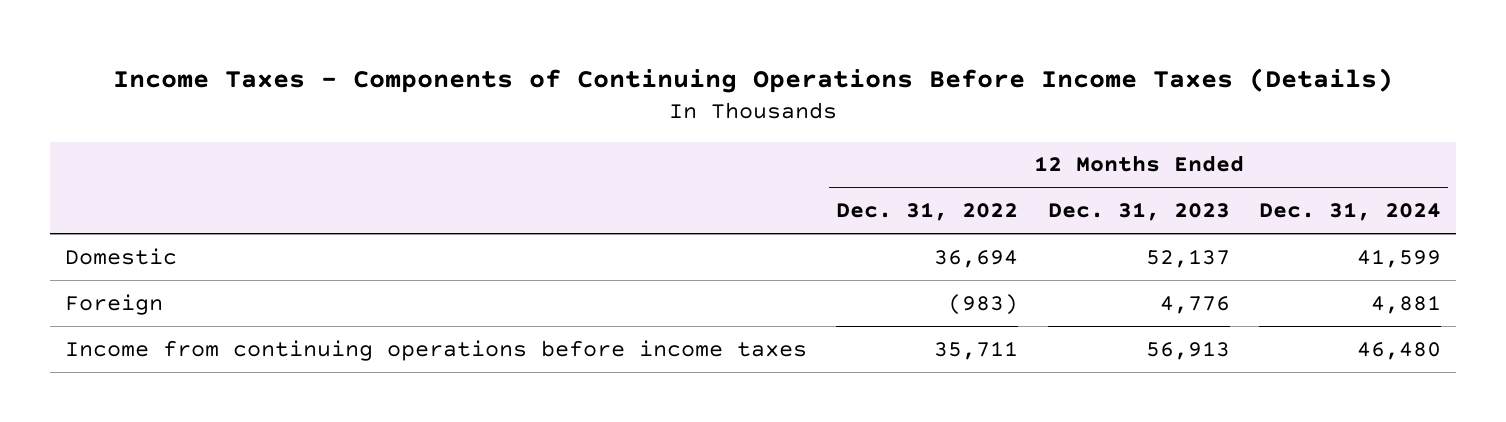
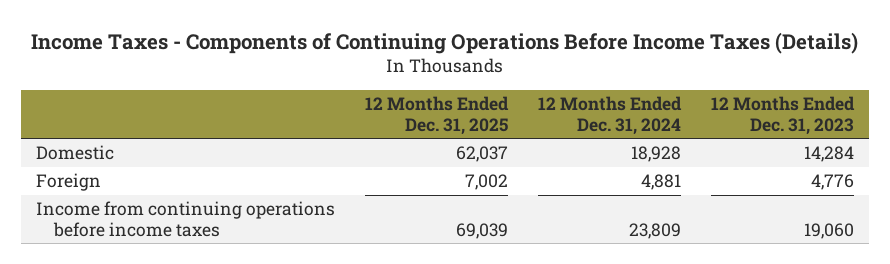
[836,202,1019,222] Dec. 31, 2022 -> none
none -> [365,96,510,135] 12 Months Ended Dec. 31, 2025
[1145,248,1230,268] 52,137 -> [804,146,855,163] 14,284
[1357,248,1442,268] 41,599 -> [631,146,682,163] 18,928
[1145,340,1230,360] 56,913 -> [804,222,855,239] 19,060
[1357,341,1442,360] 46,480 -> [629,222,682,239] 23,809

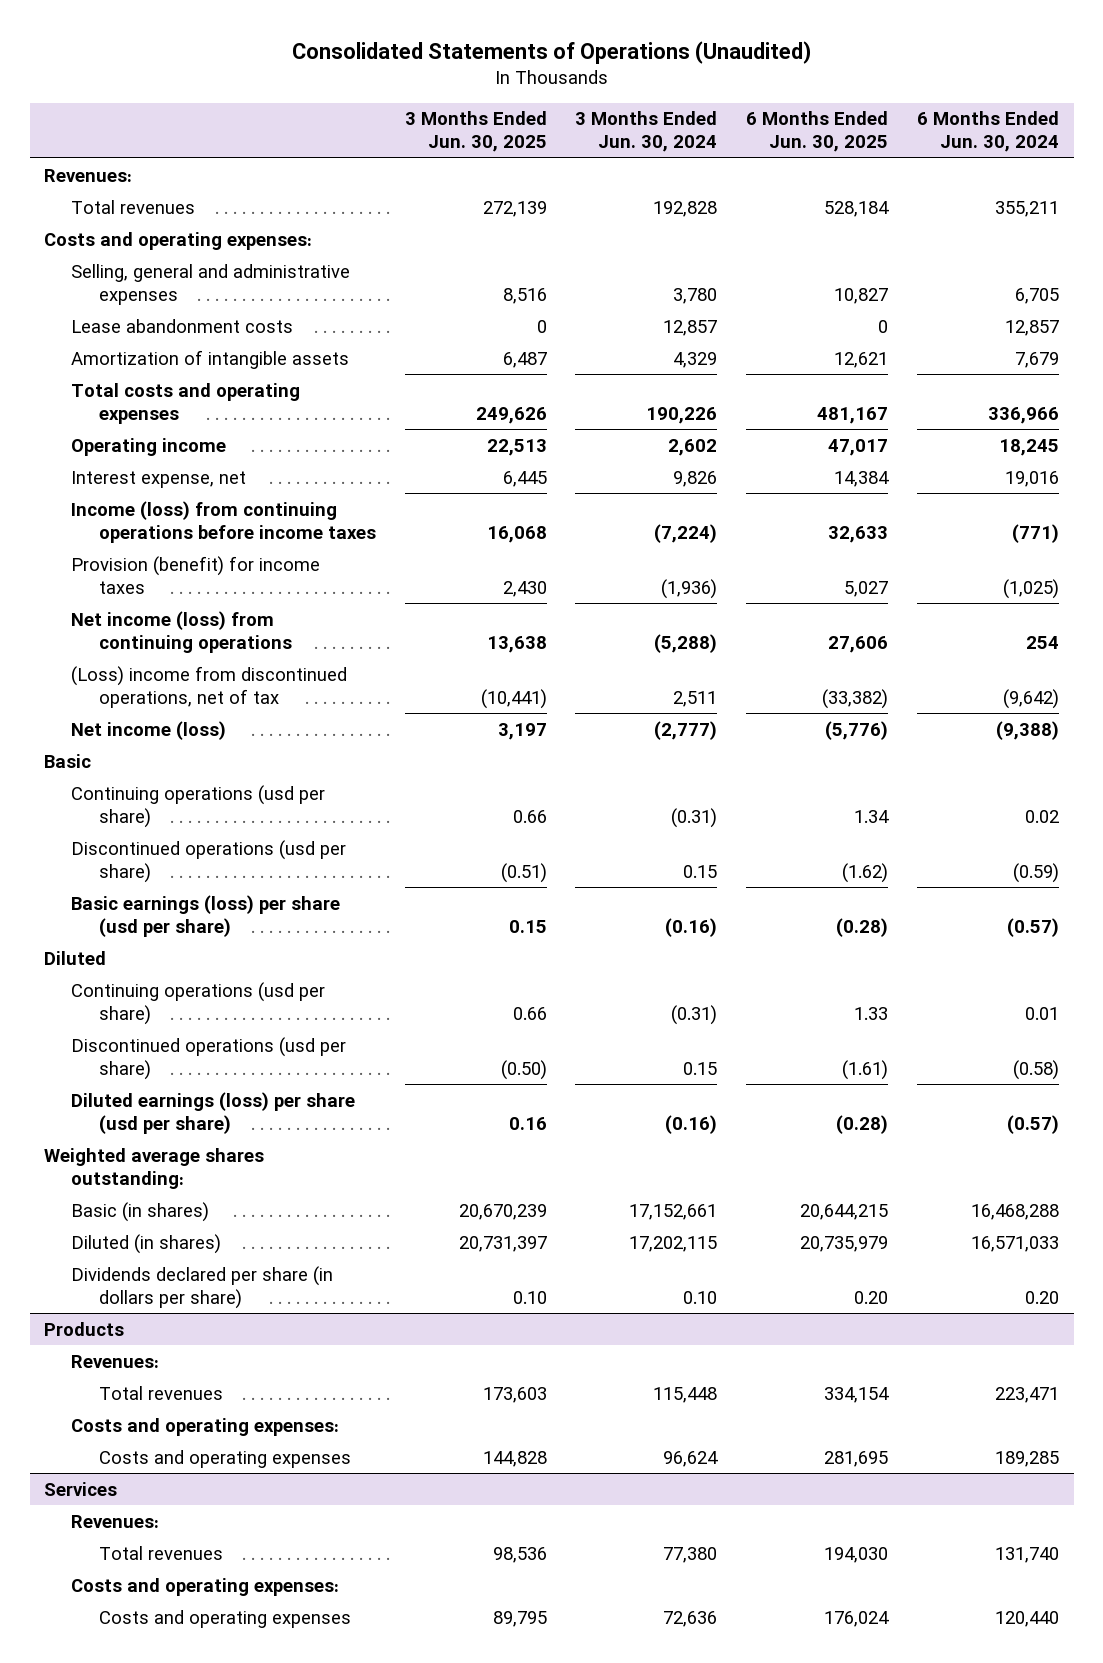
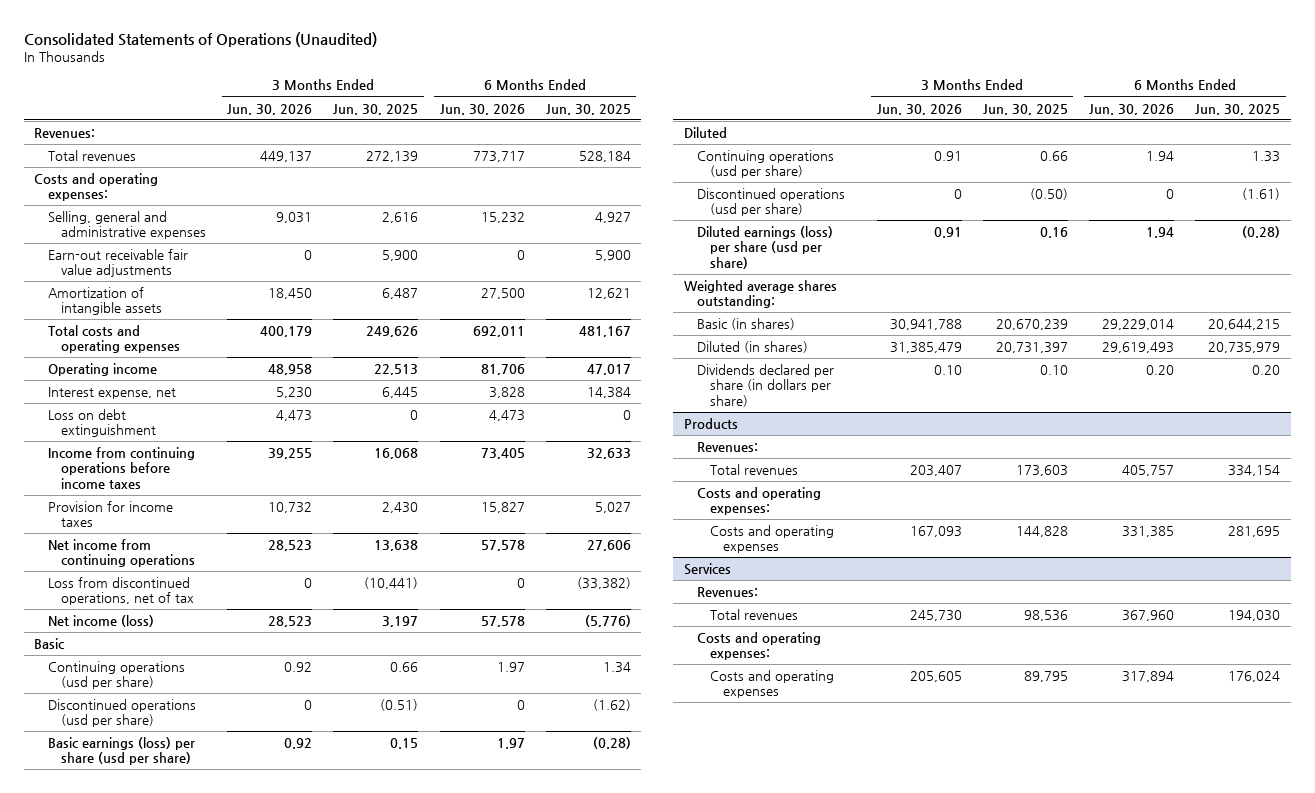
[575,111,718,153] 3 Months Ended Jun. 30, 2024 -> none
[917,111,1060,153] 6 Months Ended Jun. 30, 2024 -> none
none -> [227,103,313,115] Jun. 30, 2026
none -> [439,103,525,115] Jun. 30, 2026
[71,318,294,333] Lease abandonment costs -> none
[502,287,547,304] 8,516 -> [382,211,419,223] 2,616
[834,287,889,304] 10,827 -> [594,211,631,223] 4,927
none -> [47,248,188,278] Earn-out receivable fair value adjustments
none -> [47,408,156,438] Loss on debt extinguishment
[71,500,376,543] Income (loss) from continuing operations before income taxes -> [47,446,195,489] Income from continuing operations before income taxes
[71,555,321,594] Provision (benefit) for income taxes -> [47,500,173,528] Provision for income taxes
[71,610,292,653] Net income (loss) from continuing operations -> [47,538,195,568] Net income from continuing operations
[71,665,348,708] (Loss) income from discontinued operations, net of tax -> [47,576,194,606] Loss from discontinued operations, net of tax

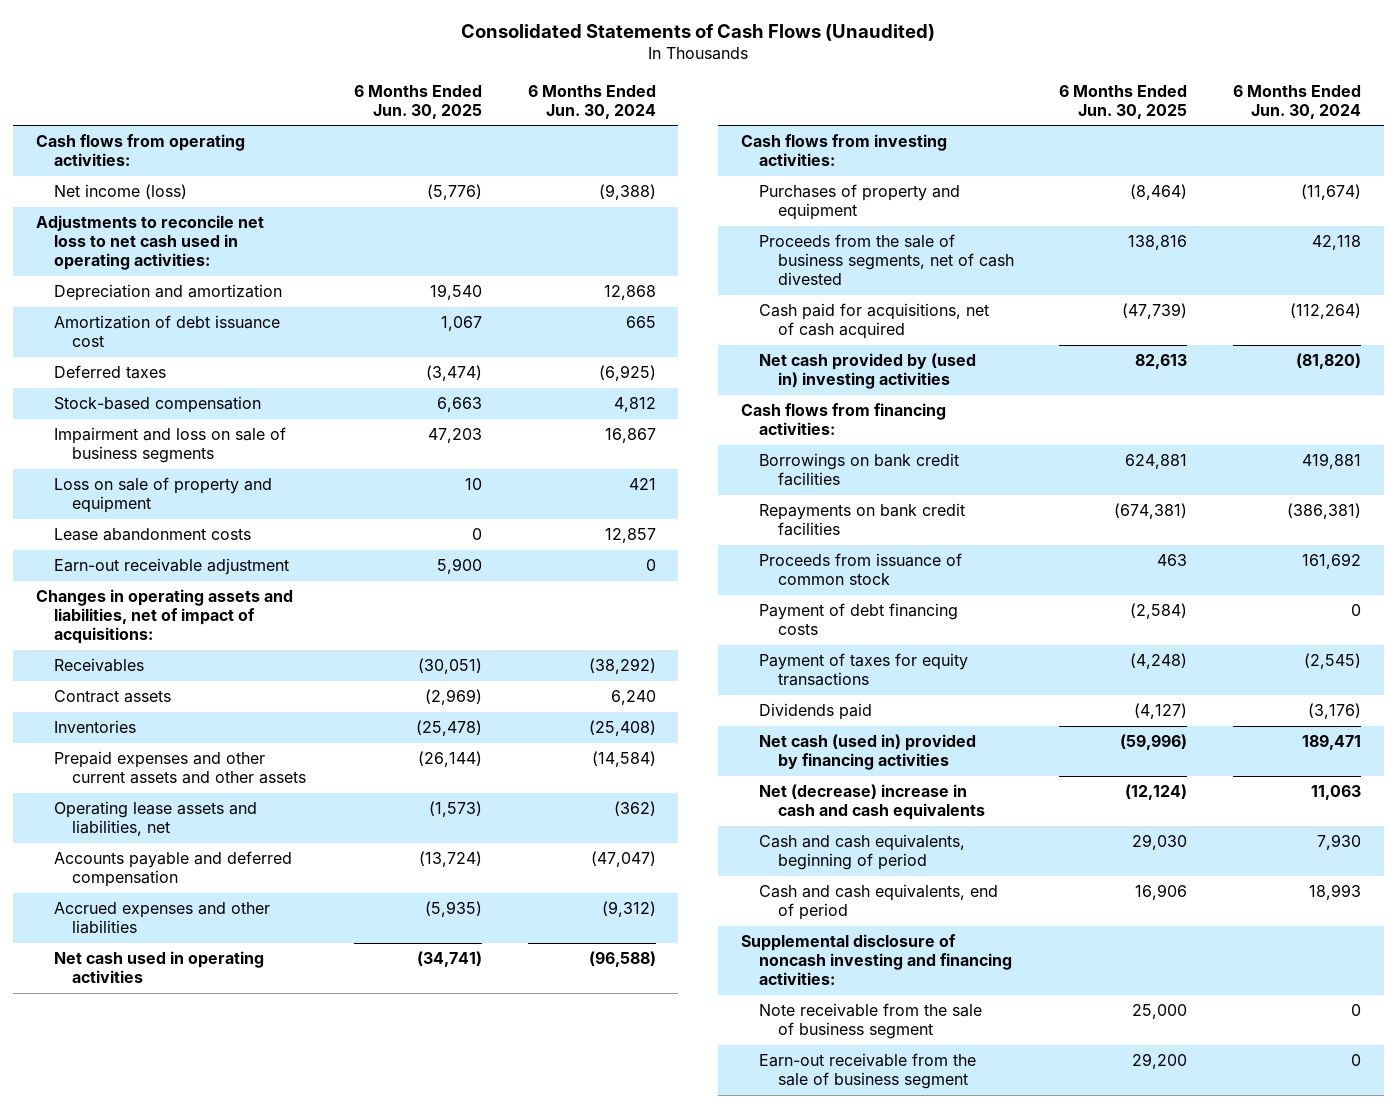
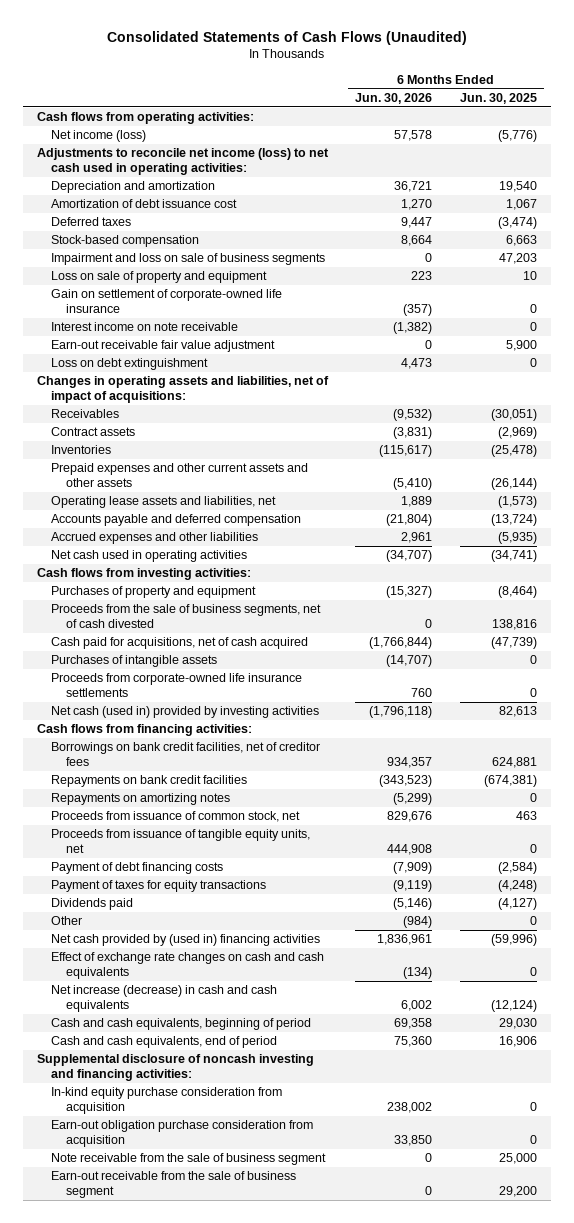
[527,84,656,119] 6 Months Ended Jun. 30, 2024 -> none
none -> [355,93,433,105] Jun. 30, 2026
[35,215,264,271] Adjustments to reconcile net loss to net cash used in operating activities: -> [36,148,329,176] Adjustments to reconcile net income (loss) to net cash used in operating activities:
[54,528,252,542] Lease abandonment costs -> none
none -> [51,289,283,314] Gain on settlement of corporate-owned life insurance
none -> [51,322,239,332] Interest income on note receivable
[54,558,290,576] Earn-out receivable adjustment -> [51,340,276,353] Earn-out receivable fair value adjustment
none -> [51,358,209,371] Loss on debt extinguishment
none -> [51,655,218,668] Purchases of intangible assets
none -> [51,673,303,698] Proceeds from corporate-owned life insurance settlements
[759,353,977,390] Net cash provided by (used in) investing activities -> [51,706,320,719] Net cash (used in) provided by investing activities
[759,453,960,487] Borrowings on bank credit facilities -> [51,742,321,767] Borrowings on bank credit facilities, net of creditor fees
none -> [51,793,231,806] Repayments on amortizing notes
[759,553,963,586] Proceeds from issuance of common stock -> [51,811,301,823] Proceeds from issuance of common stock, net
none -> [51,829,311,854] Proceeds from issuance of tangible equity units, net
none -> [51,916,83,926] Other
[759,734,977,771] Net cash (used in) provided by financing activities -> [51,934,321,947] Net cash provided by (used in) financing activities
none -> [51,952,325,980] Effect of exchange rate changes on cash and cash equivalents
[759,784,985,821] Net (decrease) increase in cash and cash equivalents -> [51,985,278,1013] Net increase (decrease) in cash and cash equivalents
none -> [51,1087,283,1115] In-kind equity purchase consideration from acquisition
none -> [51,1120,314,1148] Earn-out obligation purchase consideration from acquisition

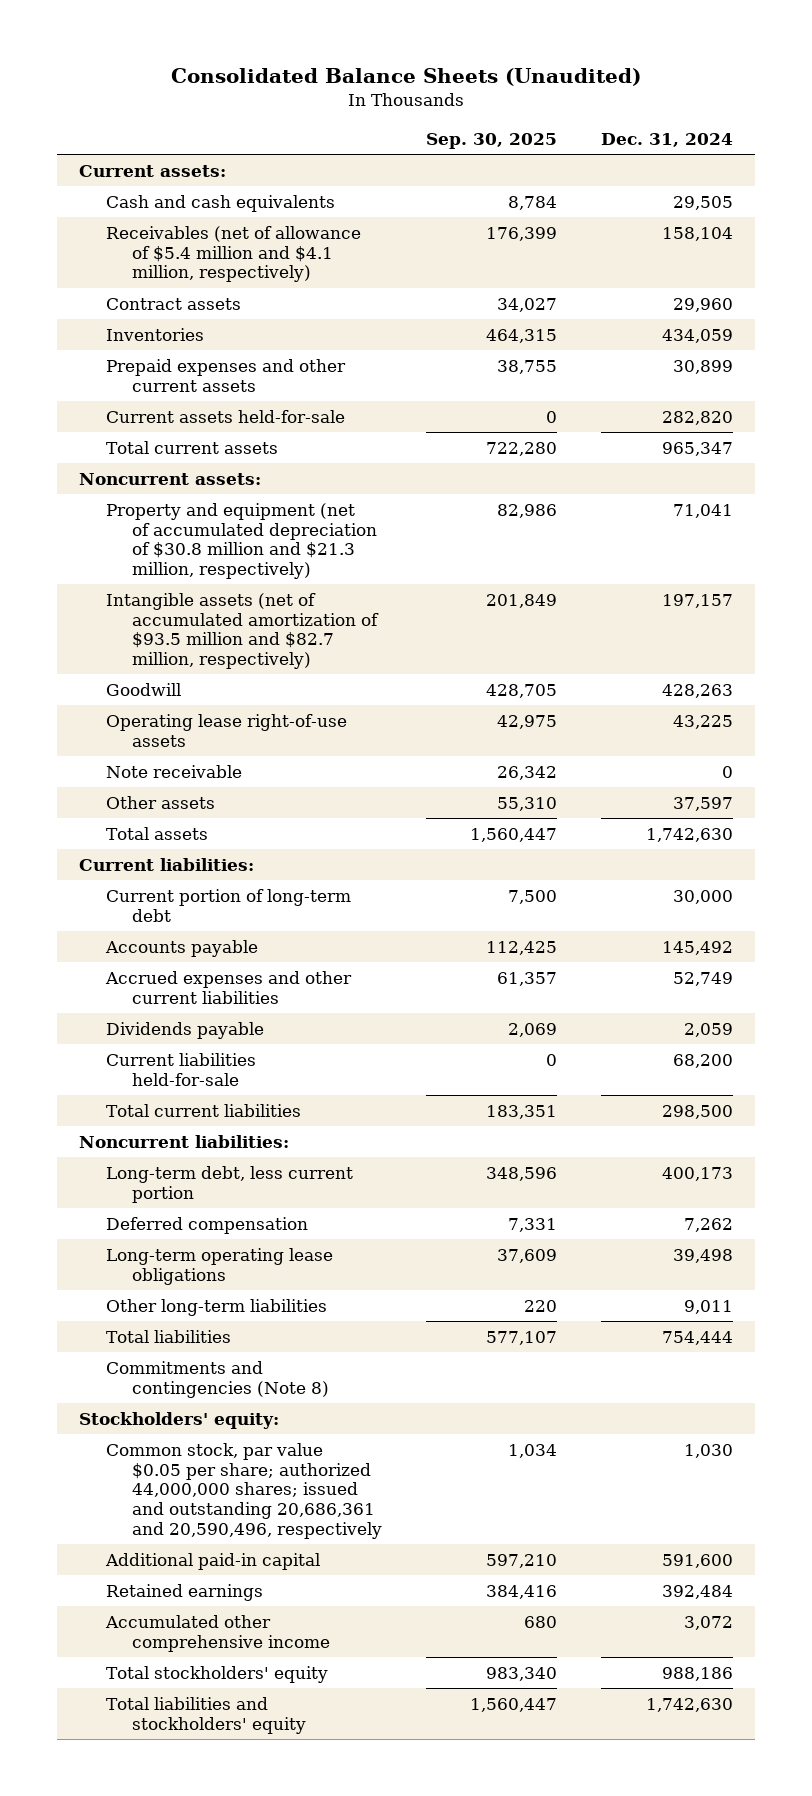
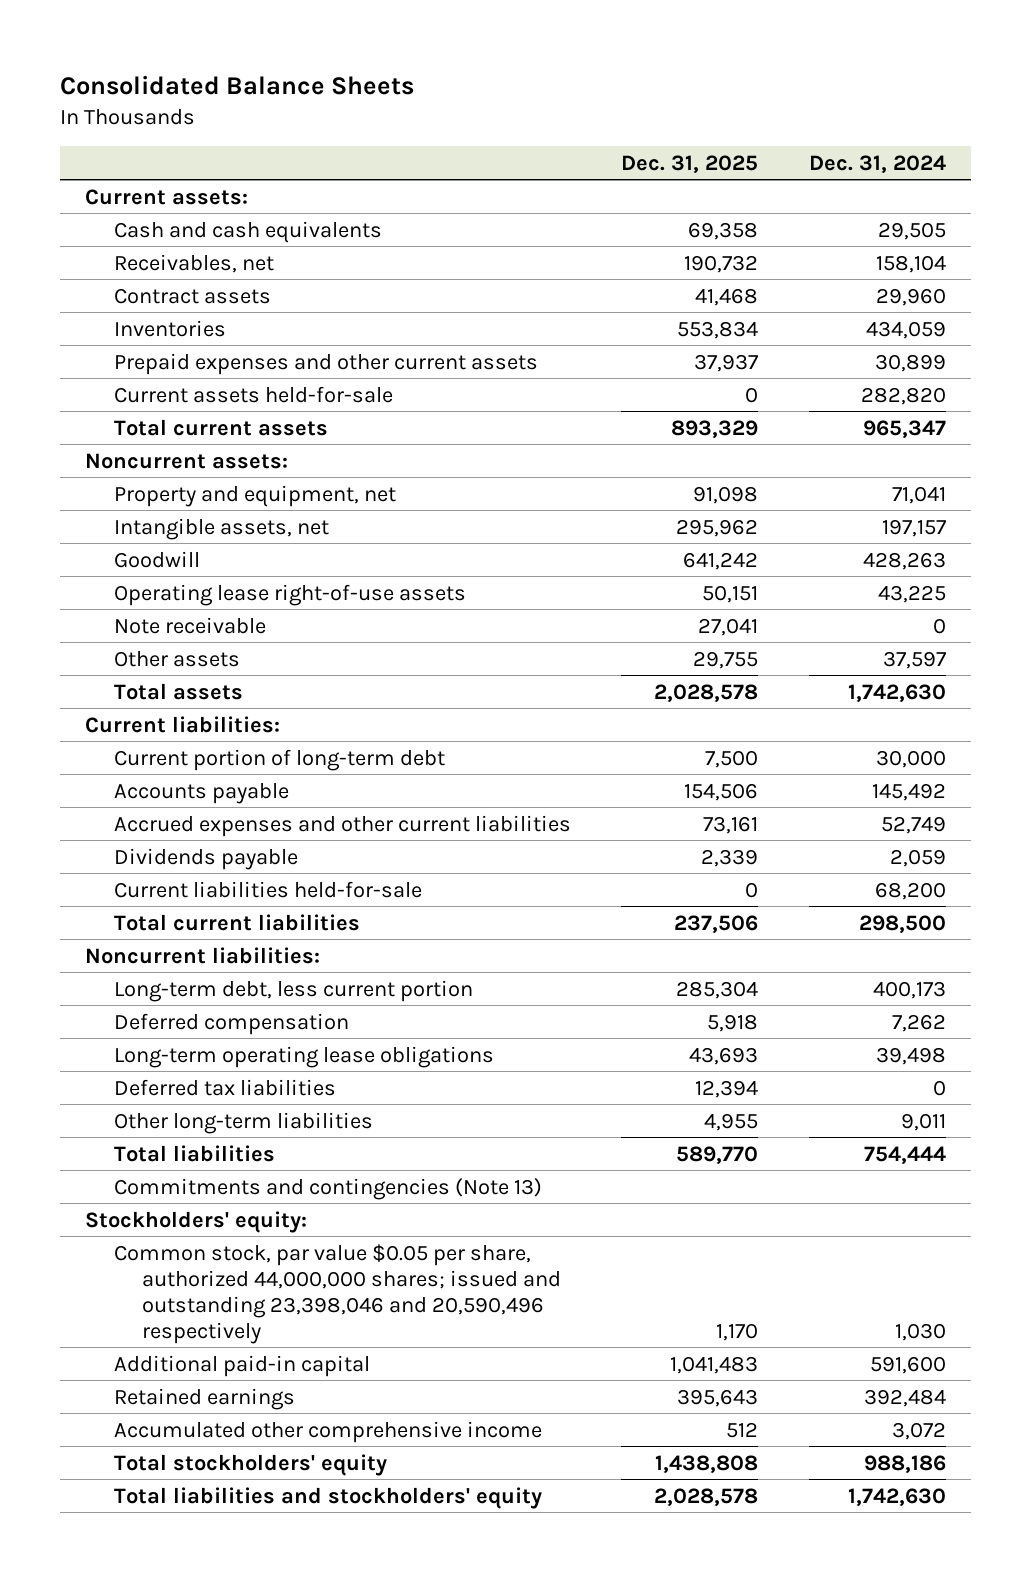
[171,68,642,87] Consolidated Balance Sheets (Unaudited) -> [60,75,415,96] Consolidated Balance Sheets
[426,132,558,149] Sep. 30, 2025 -> none
none -> [621,154,759,173] Dec. 31, 2025
[105,225,361,283] Receivables (net of allowance of $5.4 million and $4.1 million, respectively) -> [113,253,274,273] Receivables, net
[105,502,378,580] Property and equipment (net of accumulated depreciation of $30.8 million and $21.3 million, respectively) -> [113,484,396,507] Property and equipment, net
[105,592,380,670] Intangible assets (net of accumulated amortization of $93.5 million and $82.7 million, respectively) -> [113,517,329,540] Intangible assets, net
none -> [113,1078,336,1096] Deferred tax liabilities
[105,1360,330,1398] Commitments and contingencies (Note 8) -> [113,1177,542,1200] Commitments and contingencies (Note 13)
[105,1442,383,1539] Common stock, par value $0.05 per share; authorized 44,000,000 shares; issued and outstanding 20,686,361 and 20,590,496, respectively -> [113,1243,562,1344] Common stock, par value $0.05 per share, authorized 44,000,000 shares; issued and outstanding 23,398,046 and 20,590,496 respectively

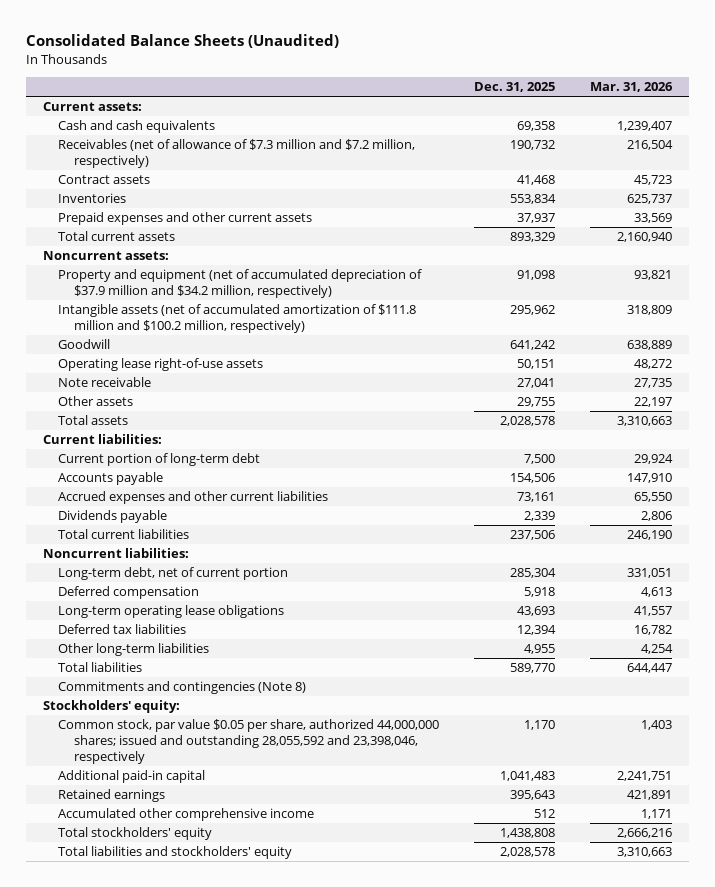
[60,75,415,96] Consolidated Balance Sheets -> [25,33,339,48] Consolidated Balance Sheets (Unaudited)
[808,154,946,173] Dec. 31, 2024 -> none
none -> [589,81,673,92] Mar. 31, 2026
[113,253,274,273] Receivables, net -> [58,139,416,169] Receivables (net of allowance of $7.3 million and $7.2 million, respectively)
[113,385,393,403] Current assets held-for-sale -> none
[113,484,396,507] Property and equipment, net -> [58,269,423,299] Property and equipment (net of accumulated depreciation of $37.9 million and $34.2 million, respectively)
[113,517,329,540] Intangible assets, net -> [58,304,417,334] Intangible assets (net of accumulated amortization of $111.8 million and $100.2 million, respectively)
[113,880,422,898] Current liabilities held-for-sale -> none
[113,979,473,1002] Long-term debt, less current portion -> [58,567,289,581] Long-term debt, net of current portion
[113,1177,542,1200] Commitments and contingencies (Note 13) -> [58,681,307,695] Commitments and contingencies (Note 8)
[113,1243,562,1344] Common stock, par value $0.05 per share, authorized 44,000,000 shares; issued and outstanding 23,398,046 and 20,590,496 respectively -> [58,719,440,764] Common stock, par value $0.05 per share, authorized 44,000,000 shares; issued and outstanding 28,055,592 and 23,398,046, respectively

